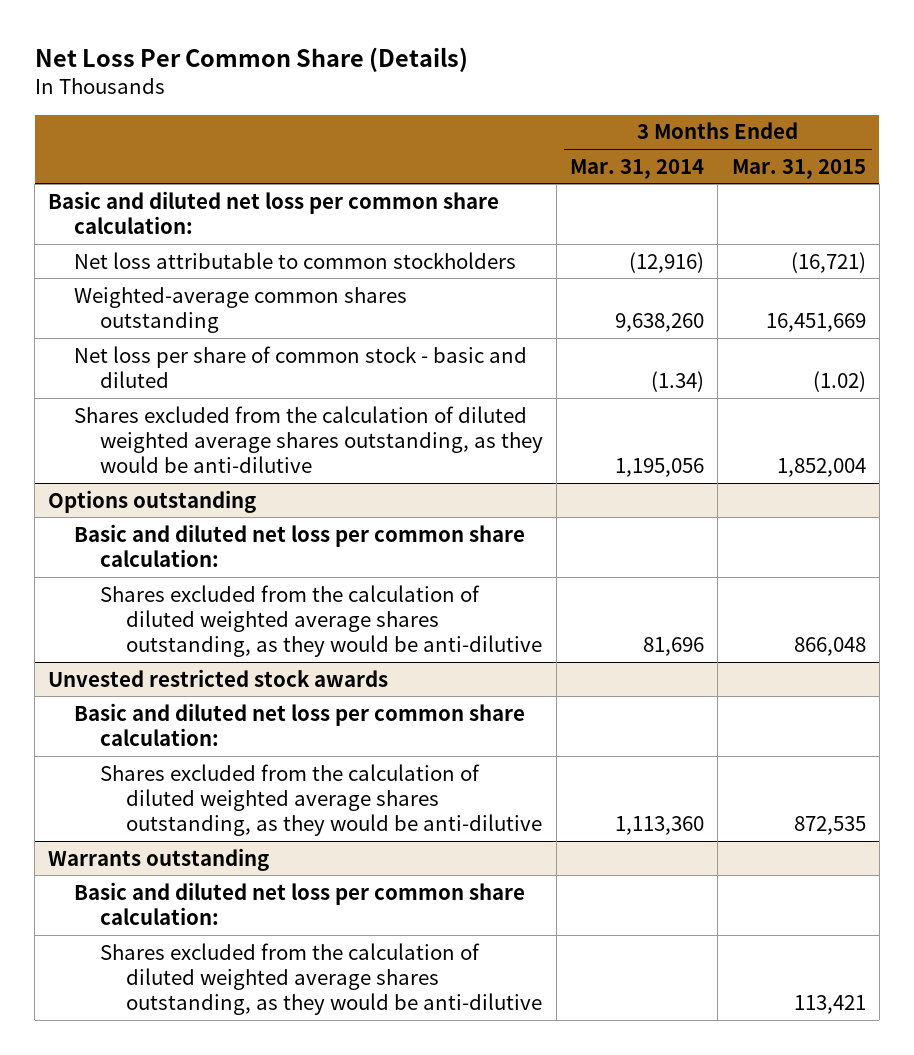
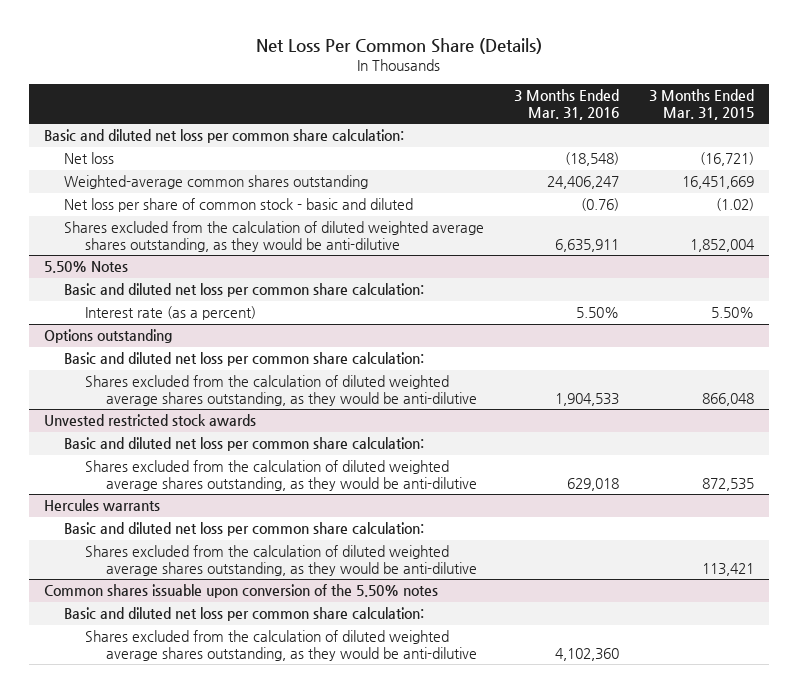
[570,158,705,179] Mar. 31, 2014 -> none
none -> [514,89,620,120] 3 Months Ended Mar. 31, 2016
[74,251,517,269] Net loss attributable to common stockholders -> [64,152,115,165] Net loss
none -> [43,261,128,274] 5.50% Notes
none -> [64,283,425,298] Basic and diluted net loss per common share calculation:
none -> [85,306,257,321] Interest rate (as a percent)
[48,847,270,871] Warrants outstanding -> [43,499,160,512] Hercules warrants
none -> [43,584,438,599] Common shares issuable upon conversion of the 5.50% notes
none -> [64,607,425,622] Basic and diluted net loss per common share calculation:
none -> [85,630,477,662] Shares excluded from the calculation of diluted weighted average shares outstanding, as they would be anti-dilutive

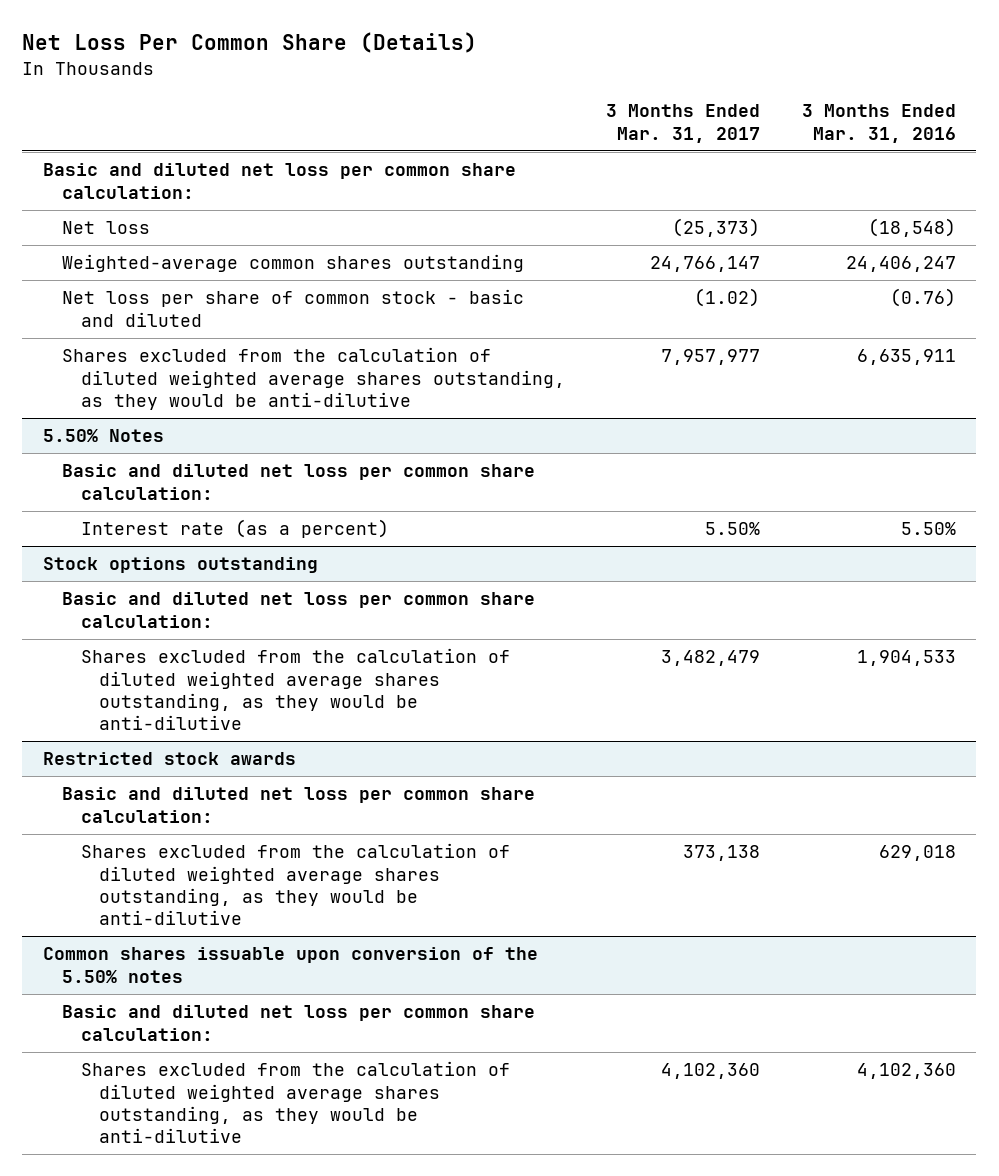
[648,89,754,120] 3 Months Ended Mar. 31, 2015 -> none
none -> [606,104,761,143] 3 Months Ended Mar. 31, 2017
[43,329,172,344] Options outstanding -> [42,557,318,574] Stock options outstanding
[43,414,256,427] Unvested restricted stock awards -> [42,752,296,766] Restricted stock awards
[43,499,160,512] Hercules warrants -> none
[64,522,425,537] Basic and diluted net loss per common share calculation: -> none
[85,545,477,577] Shares excluded from the calculation of diluted weighted average shares outstanding, as they would be anti-dilutive -> none

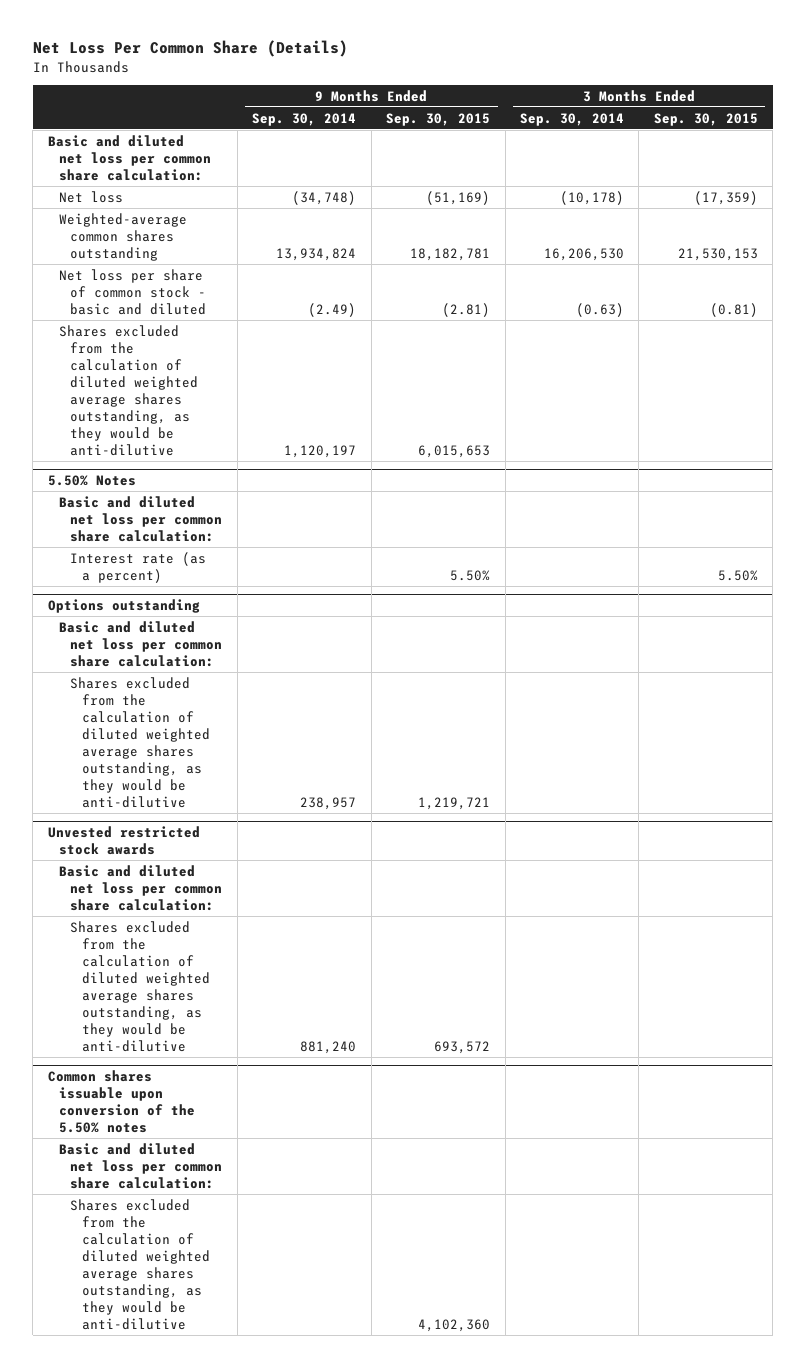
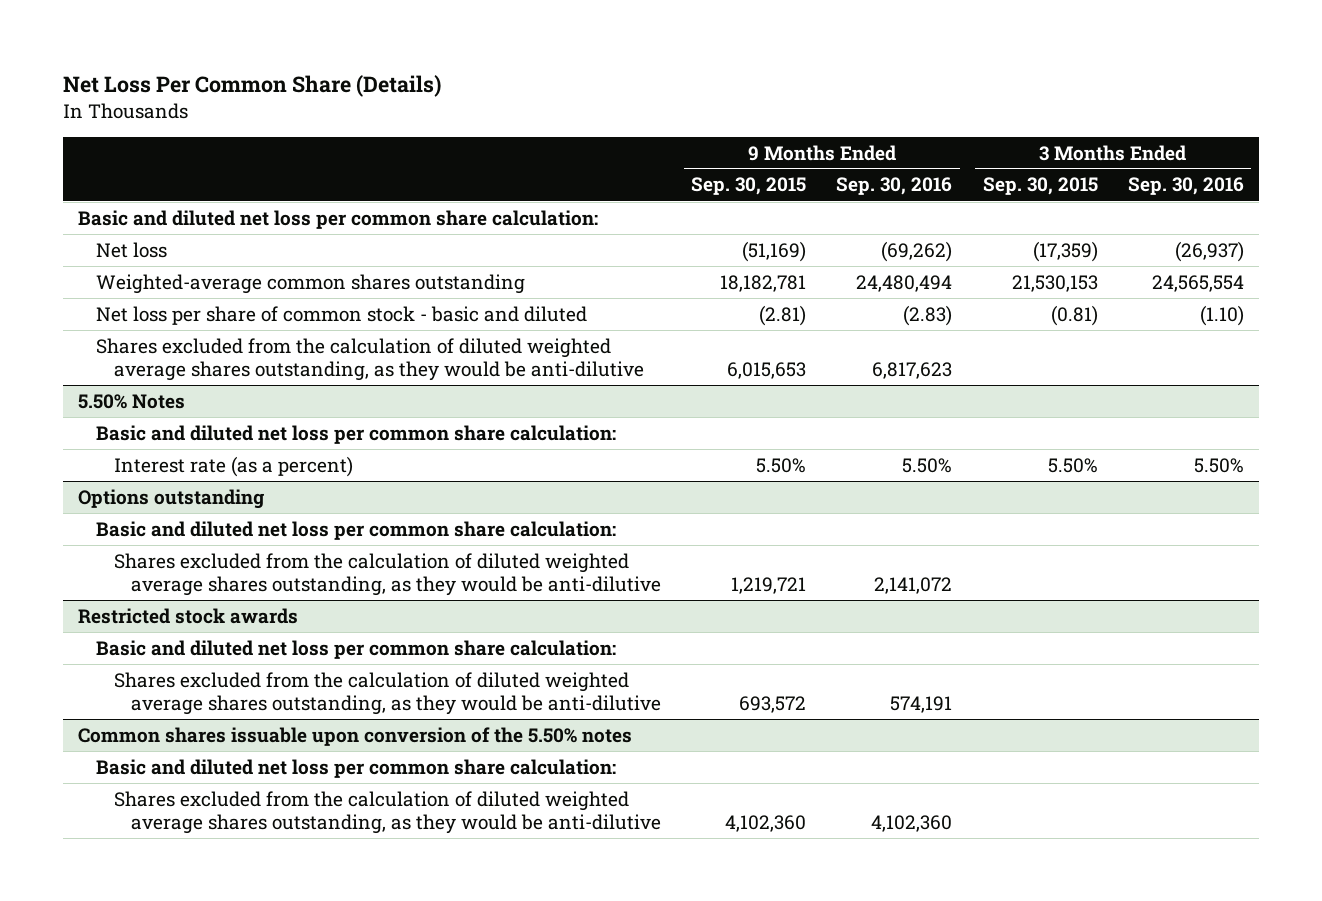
[252,112,357,126] Sep. 30, 2014 -> none
[519,112,624,126] Sep. 30, 2014 -> none
none -> [836,177,953,196] Sep. 30, 2016
none -> [1127,177,1244,196] Sep. 30, 2016
[47,826,200,856] Unvested restricted stock awards -> [78,607,299,624] Restricted stock awards

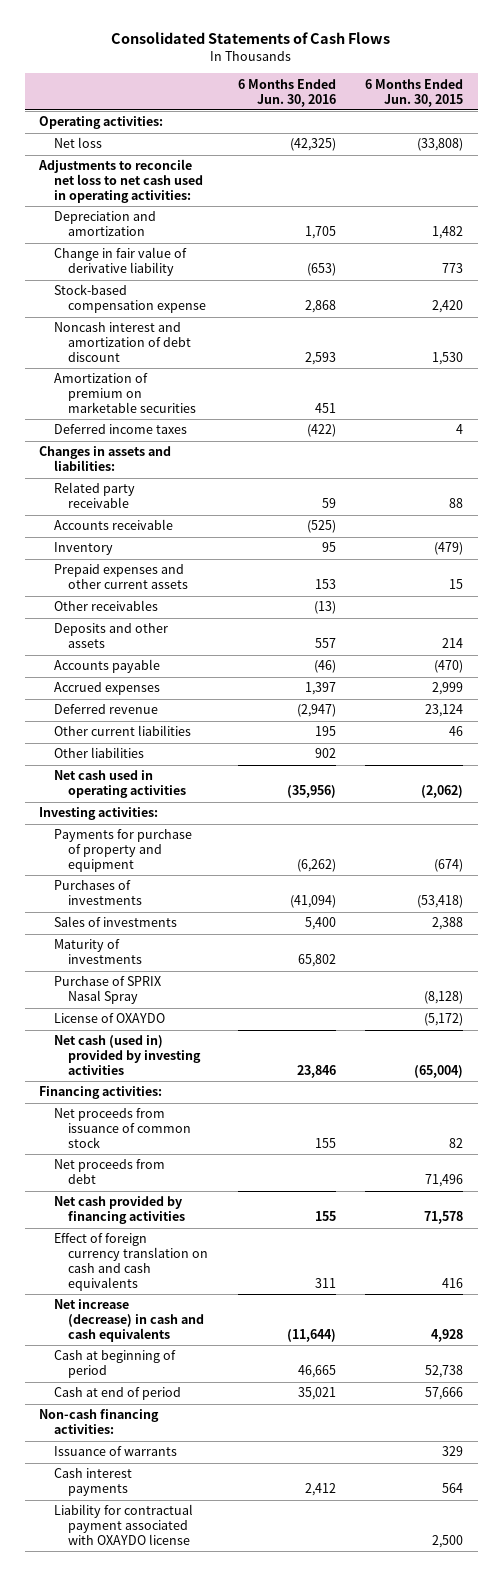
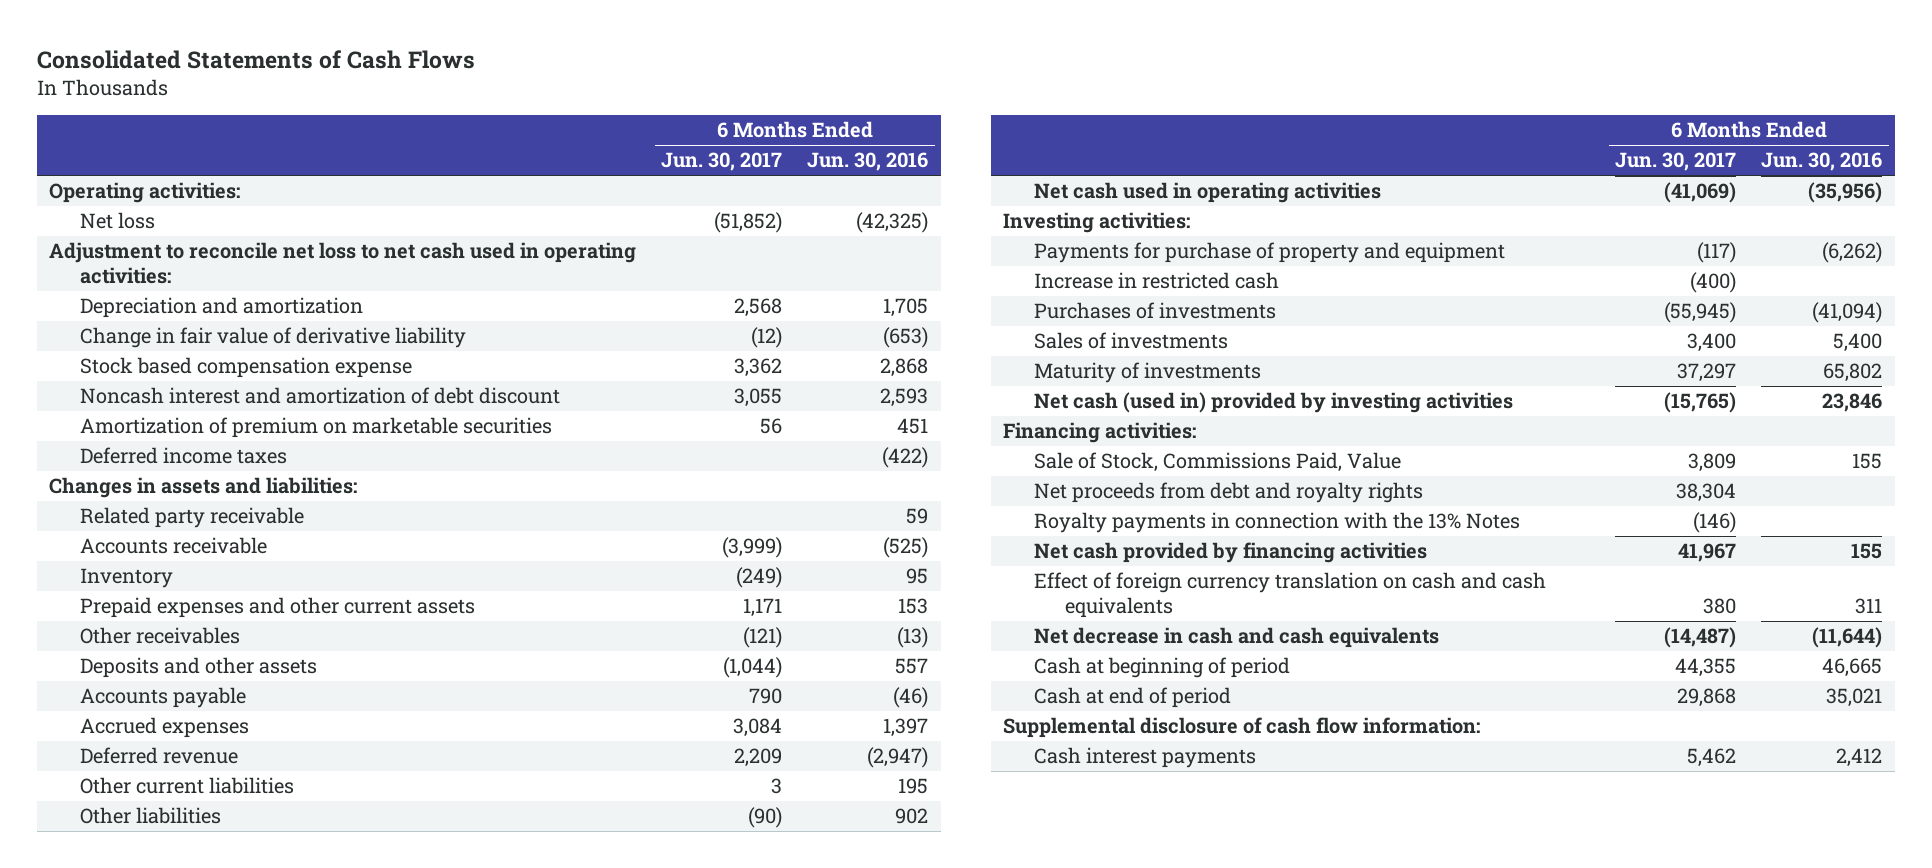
[365,78,464,107] 6 Months Ended Jun. 30, 2015 -> none
none -> [661,152,783,172] Jun. 30, 2017
[38,159,203,204] Adjustments to reconcile net loss to net cash used in operating activities: -> [49,242,637,285] Adjustment to reconcile net loss to net cash used in operating activities:
[53,284,207,314] Stock-based compensation expense -> [80,357,413,379] Stock based compensation expense
none -> [1034,272,1280,290] Increase in restricted cash
[53,976,161,1005] Purchase of SPRIX Nasal Spray -> none
[53,1013,165,1024] License of OXAYDO -> none
[53,1108,192,1149] Net proceeds from issuance of common stock -> [1034,452,1402,473] Sale of Stock, Commissions Paid, Value
[53,1159,165,1185] Net proceeds from debt -> [1034,482,1424,504] Net proceeds from debt and royalty rights
none -> [1034,512,1521,534] Royalty payments in connection with the 13% Notes
[53,1299,205,1343] Net increase (decrease) in cash and cash equivalents -> [1034,627,1440,649] Net decrease in cash and cash equivalents
[39,1409,160,1435] Non-cash financing activities: -> none
[53,1446,177,1457] Issuance of warrants -> none
none -> [1003,717,1481,739] Supplemental disclosure of cash flow information:
[53,1504,193,1546] Liability for contractual payment associated with OXAYDO license -> none

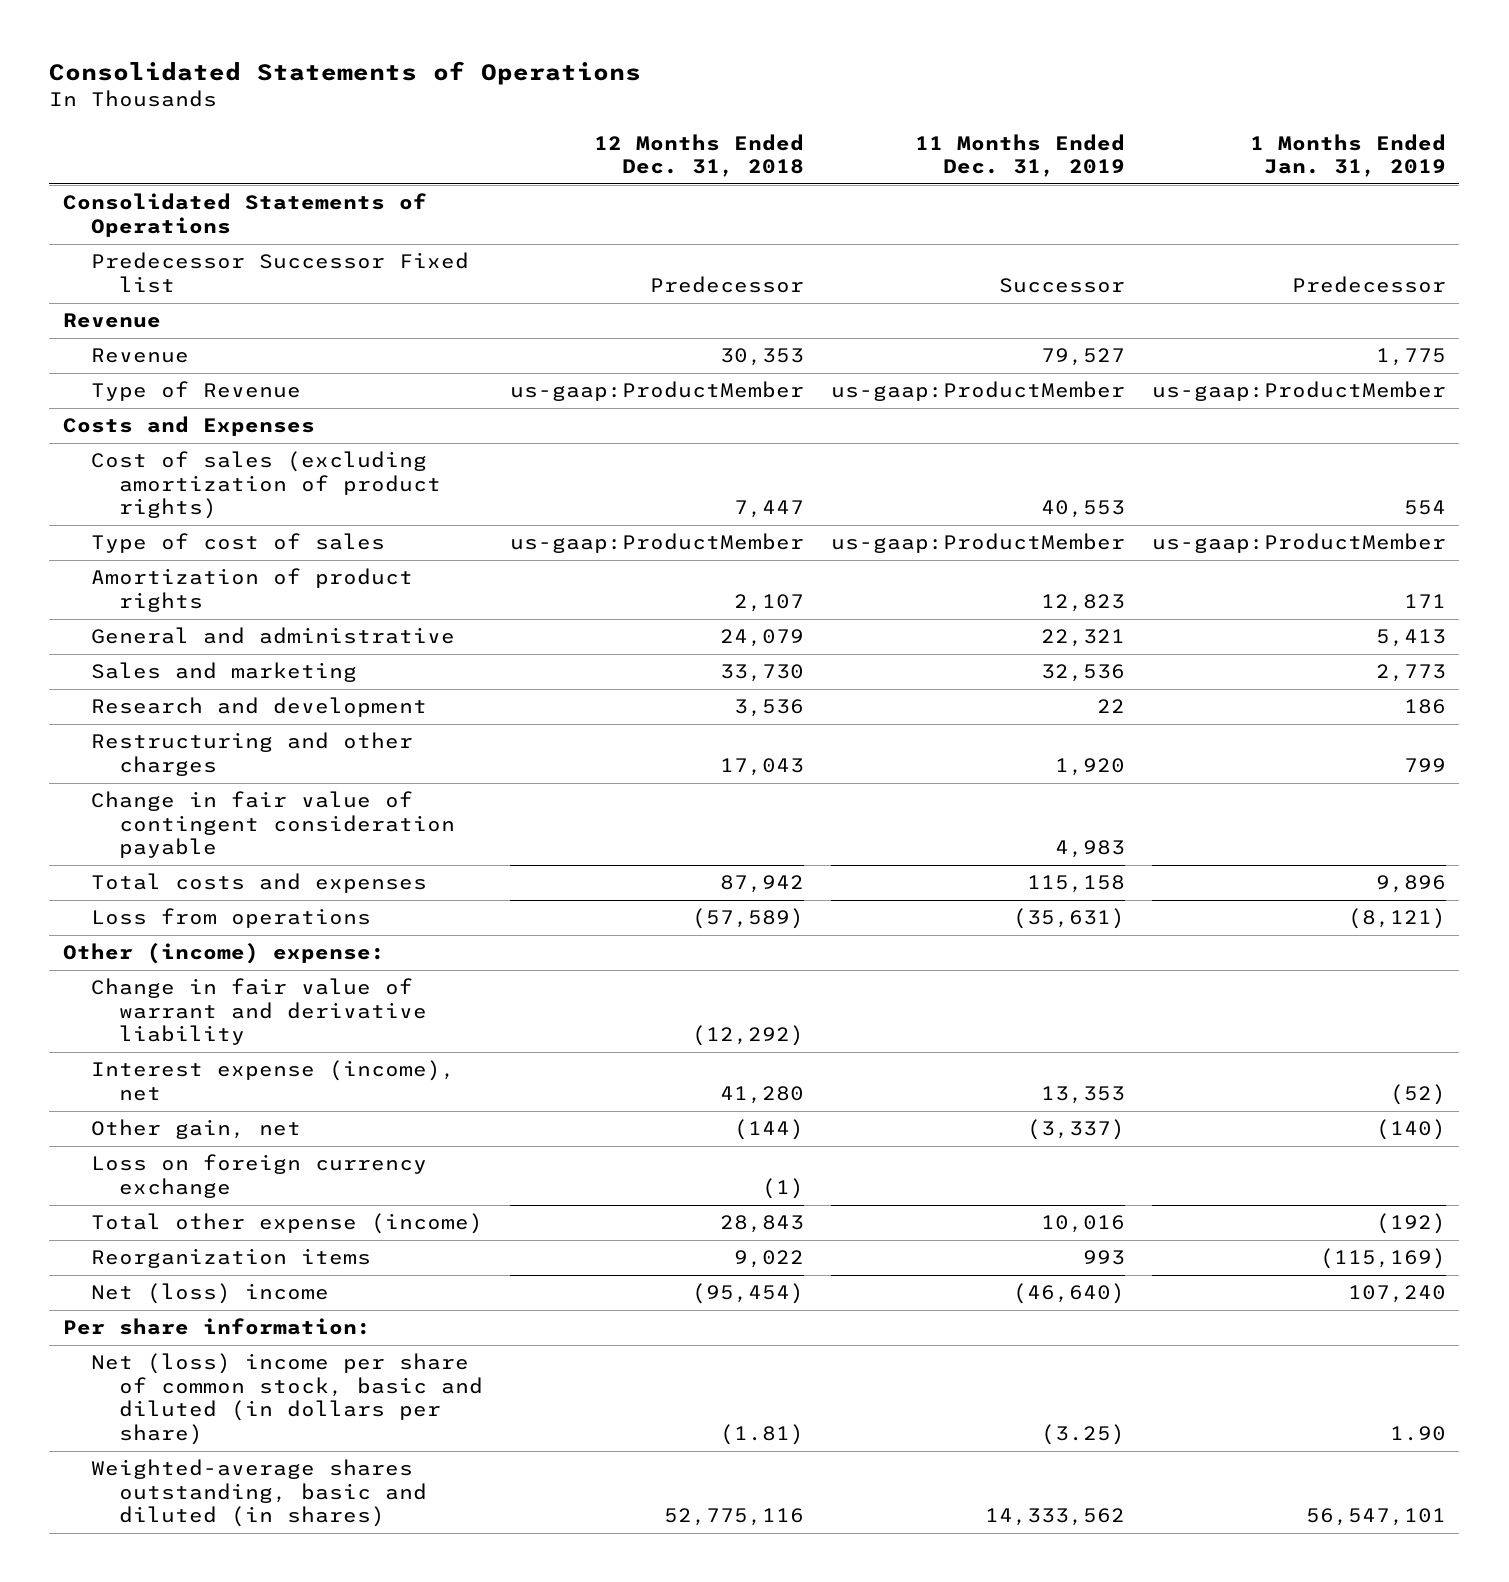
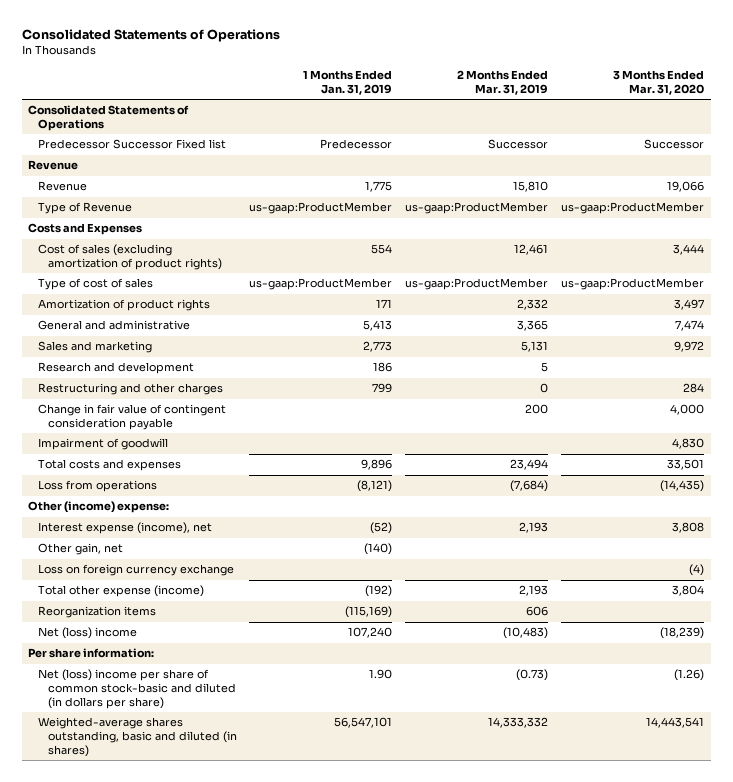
[594,133,805,178] 12 Months Ended Dec. 31, 2018 -> none
[915,133,1126,178] 11 Months Ended Dec. 31, 2019 -> none
none -> [457,70,549,95] 2 Months Ended Mar. 31, 2019
none -> [613,70,705,95] 3 Months Ended Mar. 31, 2020
none -> [37,438,168,451] Impairment of goodwill
[91,978,428,1046] Change in fair value of warrant and derivative liability -> none
[91,1353,484,1445] Net (loss) income per share of common stock, basic and diluted (in dollars per share) -> [37,669,236,709] Net (loss) income per share of common stock-basic and diluted (in dollars per share)

